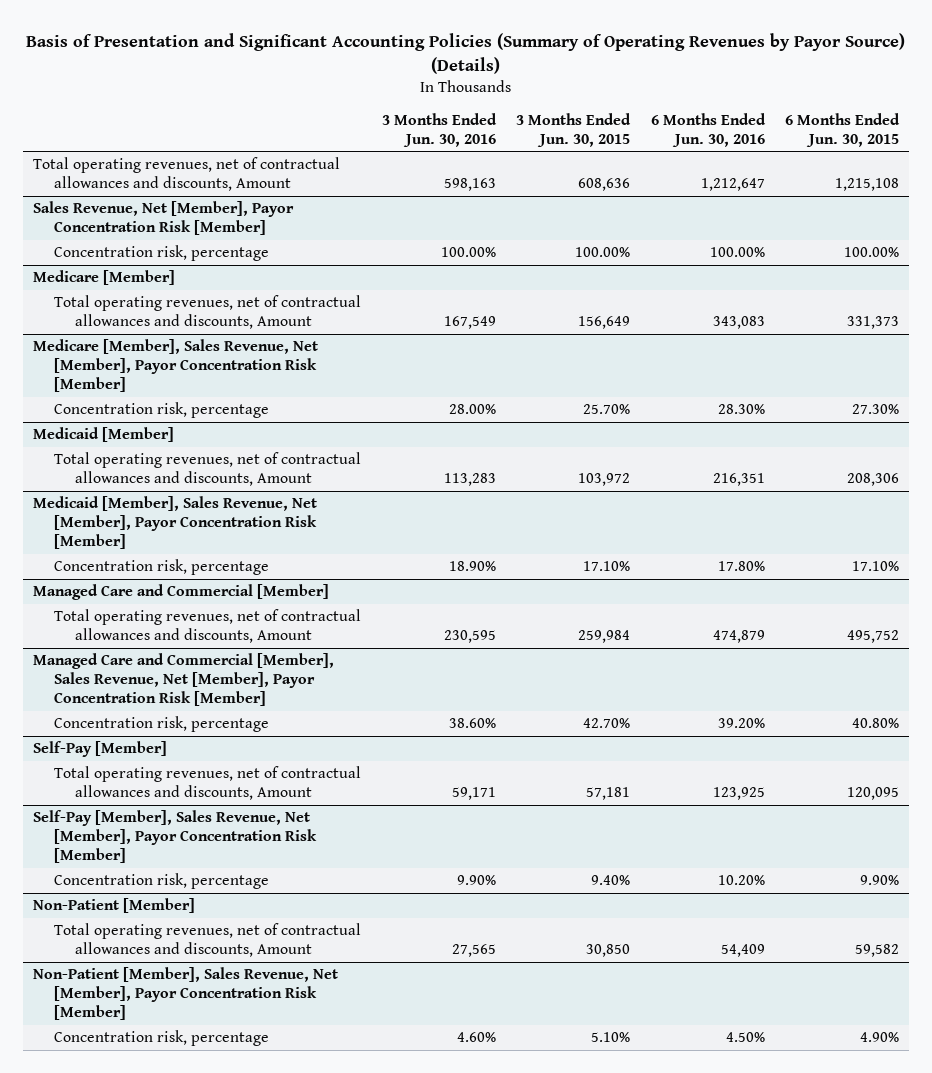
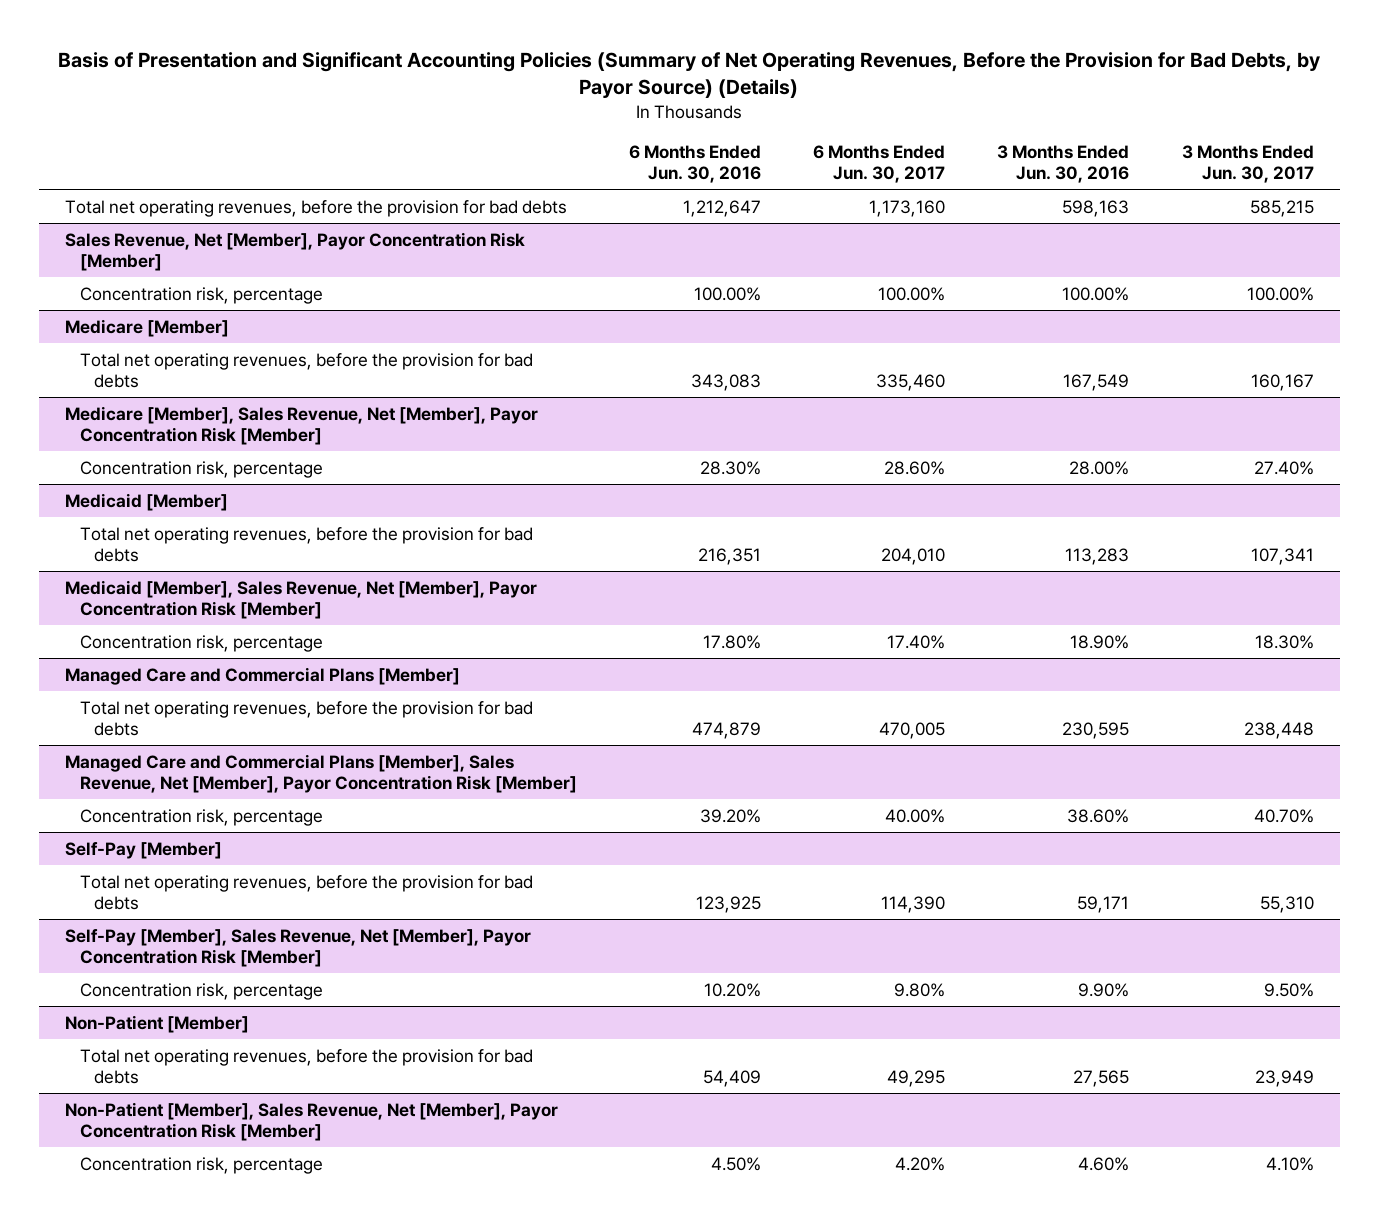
[26,32,906,74] Basis of Presentation and Significant Accounting Policies (Summary of Operating Revenues by Payor Source) (Details) -> [58,51,1321,98] Basis of Presentation and Significant Accounting Policies (Summary of Net Operating Revenues, Before the Provision for Bad Debts, by Payor Source) (Details)
[516,112,632,147] 3 Months Ended Jun. 30, 2015 -> none
[785,112,901,147] 6 Months Ended Jun. 30, 2015 -> none
none -> [813,144,946,184] 6 Months Ended Jun. 30, 2017
none -> [1181,144,1314,184] 3 Months Ended Jun. 30, 2017
[32,157,340,192] Total operating revenues, net of contractual allowances and discounts, Amount -> [65,199,568,217] Total net operating revenues, before the provision for bad debts
[54,295,362,330] Total operating revenues, net of contractual allowances and discounts, Amount -> [79,352,533,389] Total net operating revenues, before the provision for bad debts
[54,452,362,487] Total operating revenues, net of contractual allowances and discounts, Amount -> [79,526,533,563] Total net operating revenues, before the provision for bad debts
[32,584,329,601] Managed Care and Commercial [Member] -> [65,666,461,685] Managed Care and Commercial Plans [Member]
[54,609,362,644] Total operating revenues, net of contractual allowances and discounts, Amount -> [79,700,533,737] Total net operating revenues, before the provision for bad debts
[32,653,334,707] Managed Care and Commercial [Member], Sales Revenue, Net [Member], Payor Concentration Risk [Member] -> [65,753,577,794] Managed Care and Commercial Plans [Member], Sales Revenue, Net [Member], Payor Concentration Risk [Member]
[54,766,362,801] Total operating revenues, net of contractual allowances and discounts, Amount -> [79,874,533,911] Total net operating revenues, before the provision for bad debts
[54,923,362,958] Total operating revenues, net of contractual allowances and discounts, Amount -> [79,1048,533,1085] Total net operating revenues, before the provision for bad debts

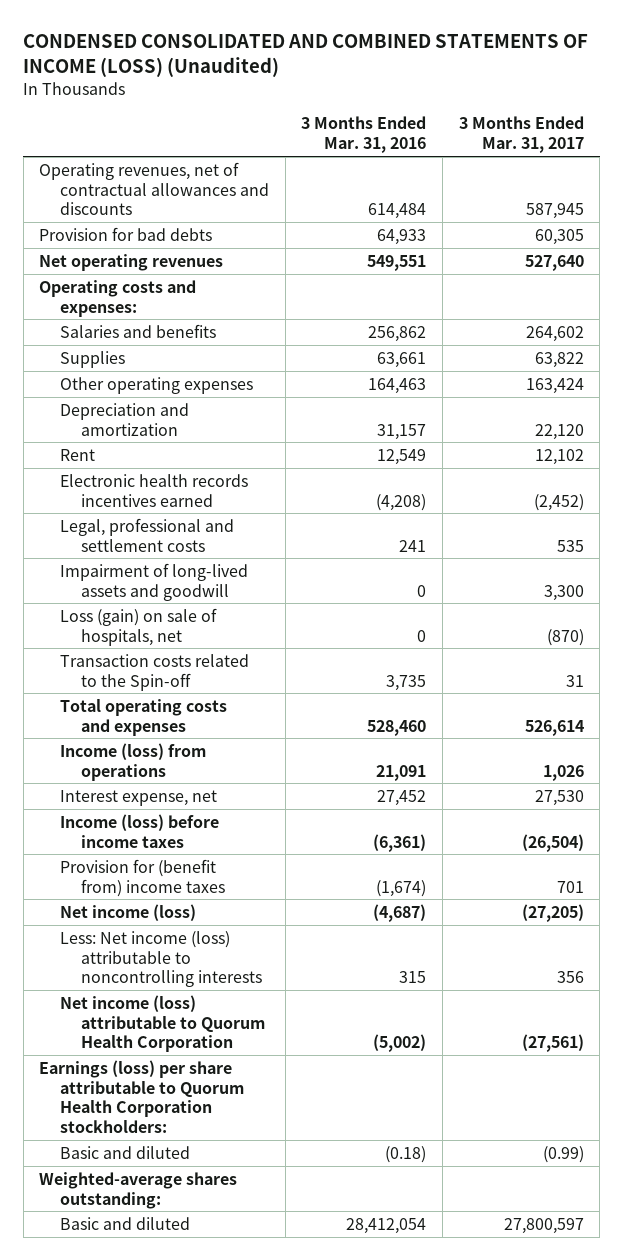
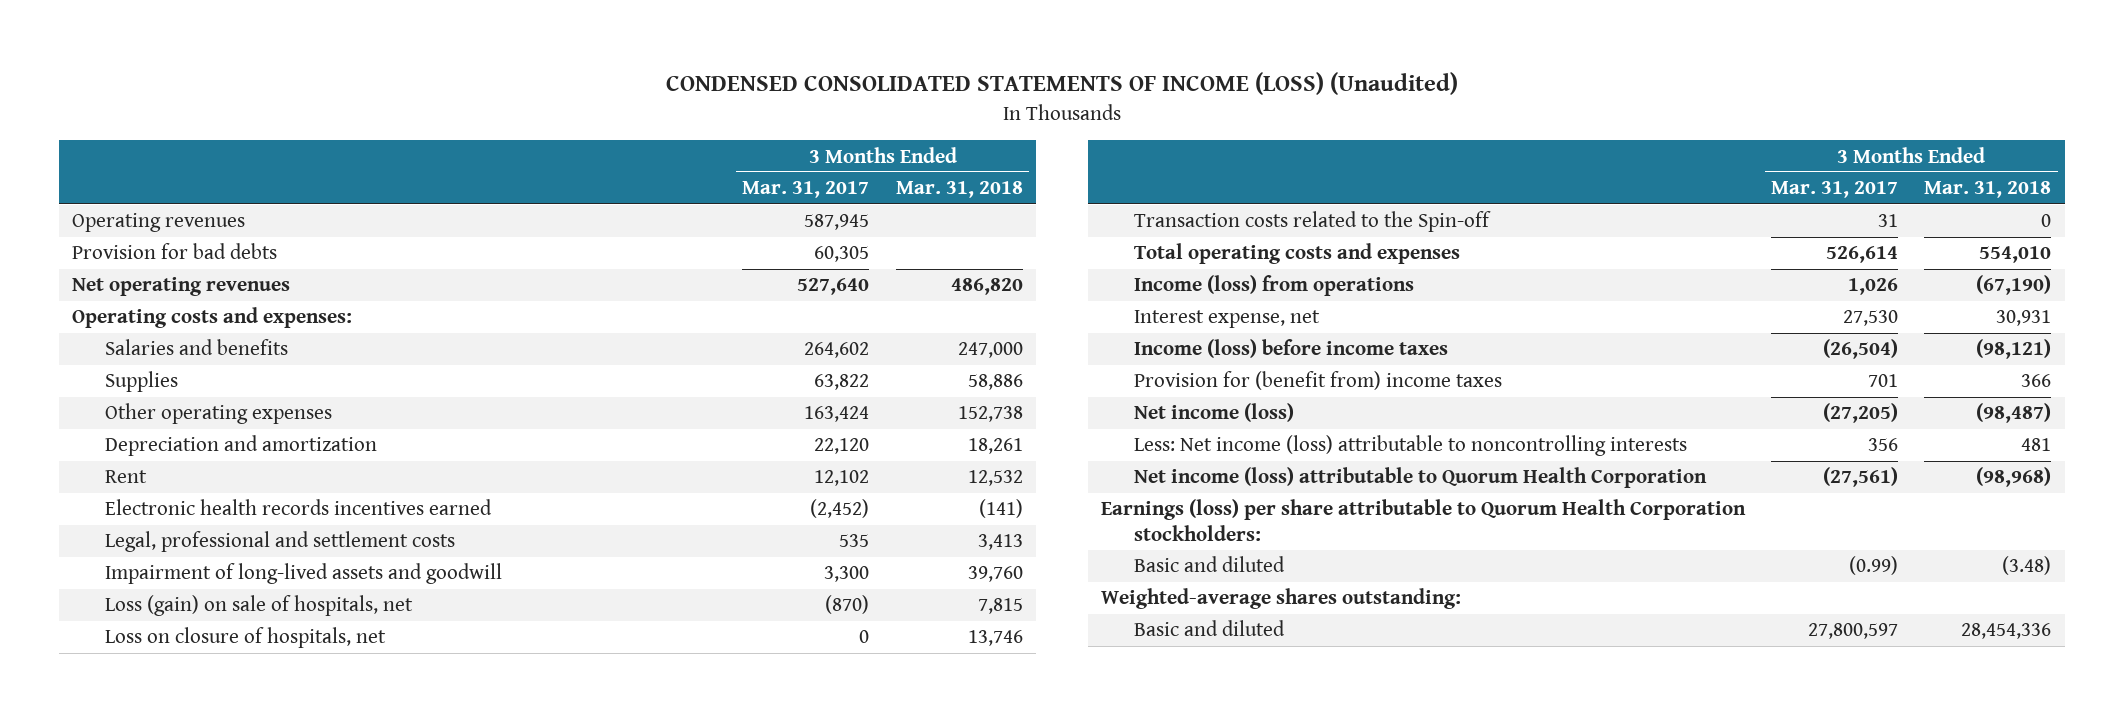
[23,34,589,78] CONDENSED CONSOLIDATED AND COMBINED STATEMENTS OF INCOME (LOSS) (Unaudited) -> [665,72,1458,96] CONDENSED CONSOLIDATED STATEMENTS OF INCOME (LOSS) (Unaudited)
[301,116,427,154] 3 Months Ended Mar. 31, 2016 -> none
none -> [895,181,1023,199] Mar. 31, 2018
[39,161,270,216] Operating revenues, net of contractual allowances and discounts -> [72,213,246,233] Operating revenues
none -> [104,627,386,649] Loss on closure of hospitals, net

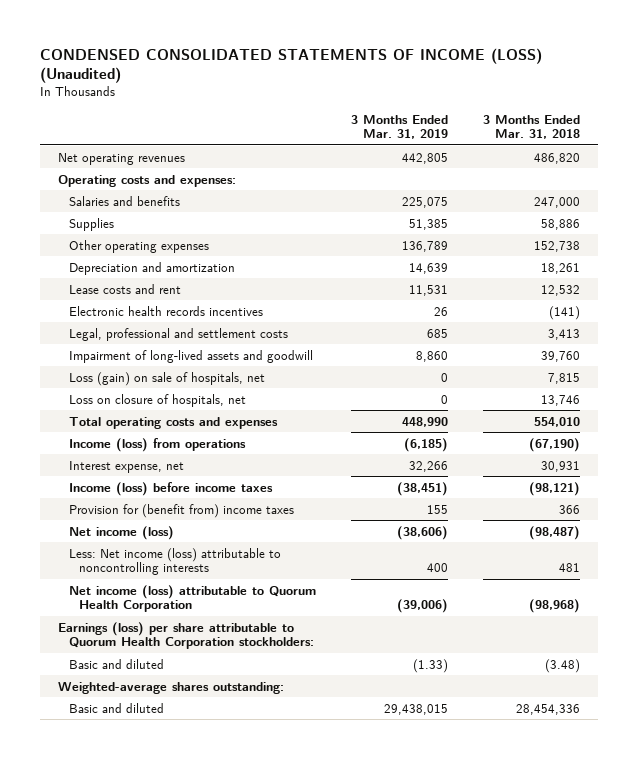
[742,181,870,199] Mar. 31, 2017 -> none
none -> [350,114,448,139] 3 Months Ended Mar. 31, 2019
[72,213,246,233] Operating revenues -> none
[72,243,278,260] Provision for bad debts -> none
[104,470,147,484] Rent -> [68,283,181,294] Lease costs and rent
[104,499,492,516] Electronic health records incentives earned -> [68,305,263,316] Electronic health records incentives
[1133,211,1491,233] Transaction costs related to the Spin-off -> none

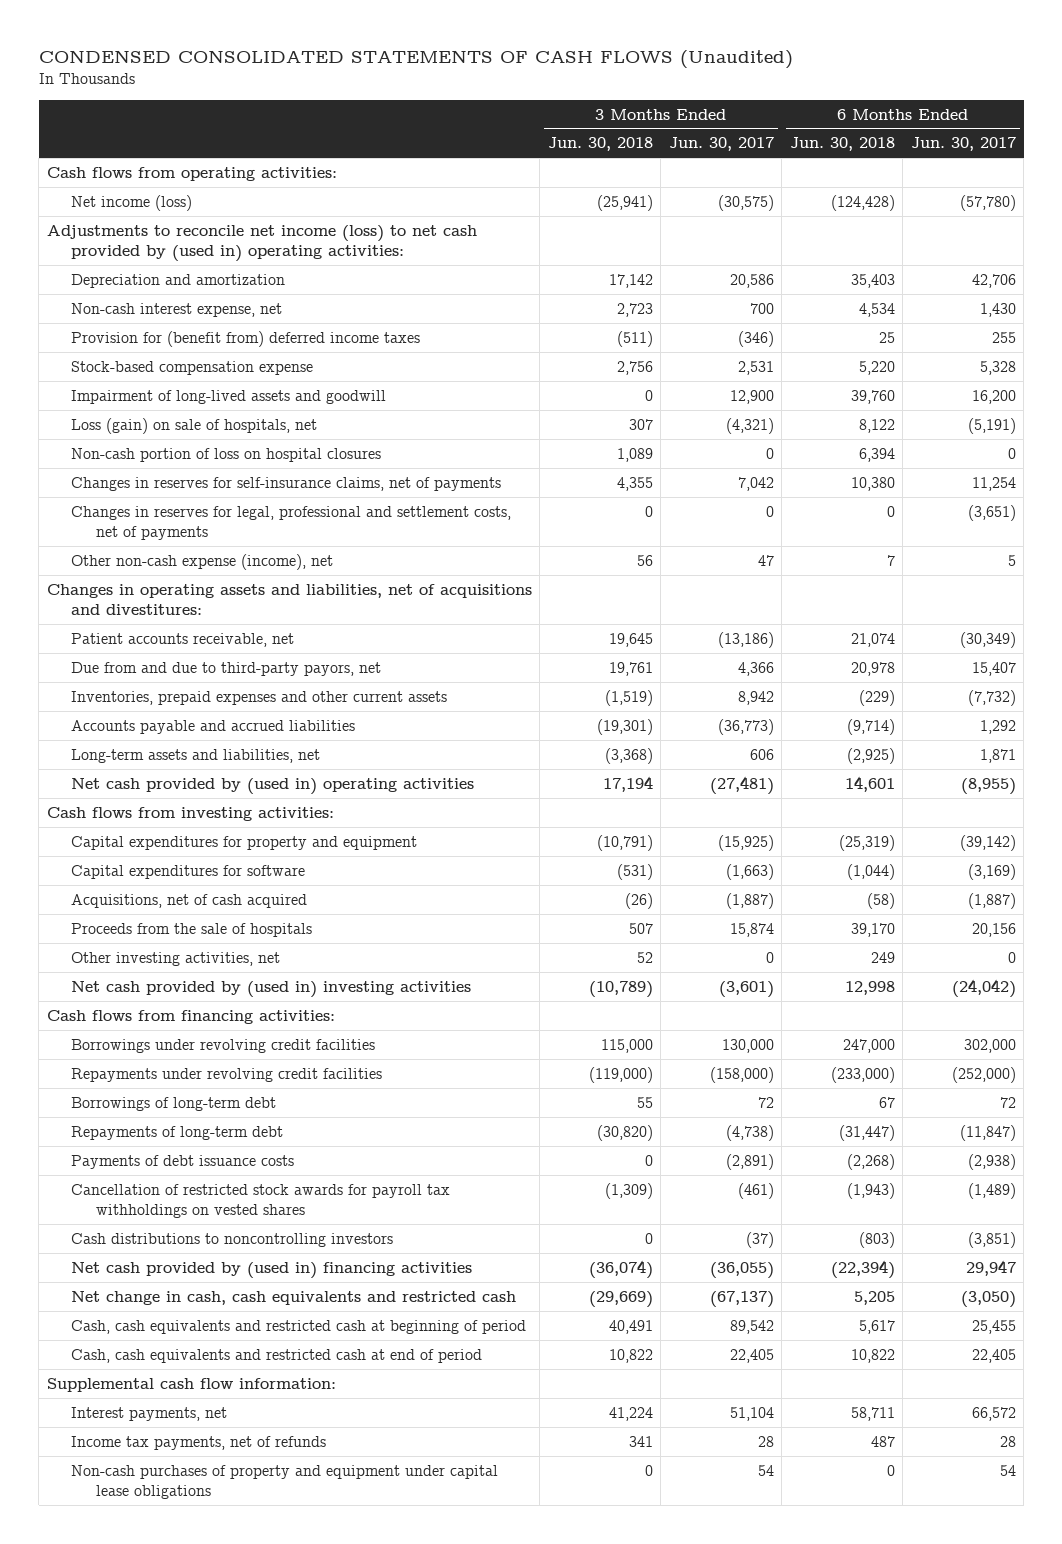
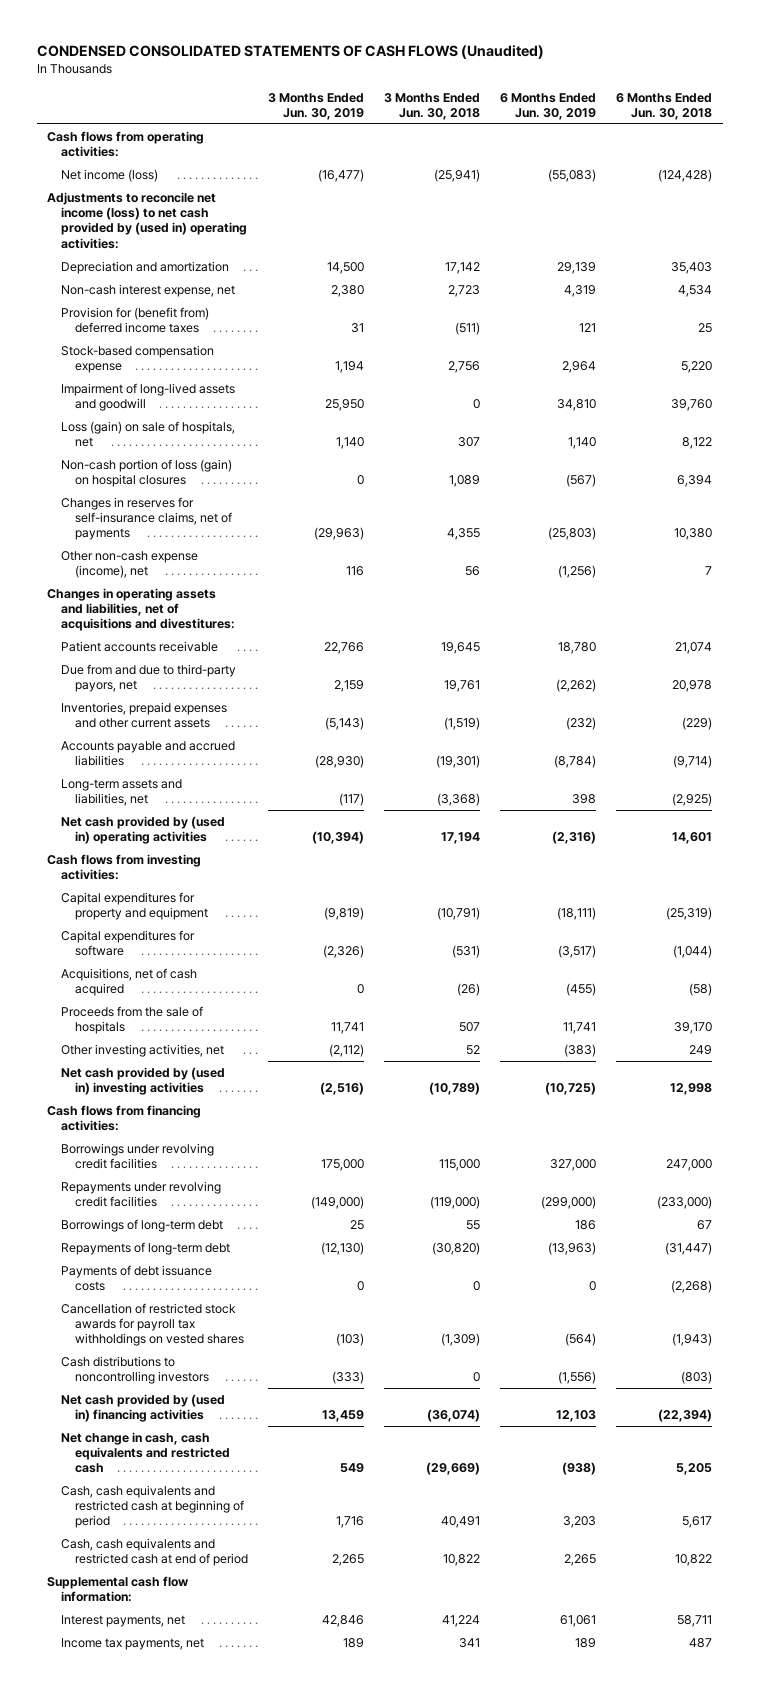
[668,137,774,152] Jun. 30, 2017 -> none
[910,137,1016,152] Jun. 30, 2017 -> none
none -> [267,92,364,120] 3 Months Ended Jun. 30, 2019
none -> [500,92,597,120] 6 Months Ended Jun. 30, 2019
[71,447,382,462] Non-cash portion of loss on hospital closures -> [60,458,232,488] Non-cash portion of loss (gain) on hospital closures
[71,505,512,540] Changes in reserves for legal, professional and settlement costs, net of payments -> none
[71,632,295,647] Patient accounts receivable, net -> [60,640,218,652] Patient accounts receivable
[71,1464,499,1499] Non-cash purchases of property and equipment under capital lease obligations -> none
[71,1435,327,1450] Income tax payments, net of refunds -> [60,1637,204,1650] Income tax payments, net

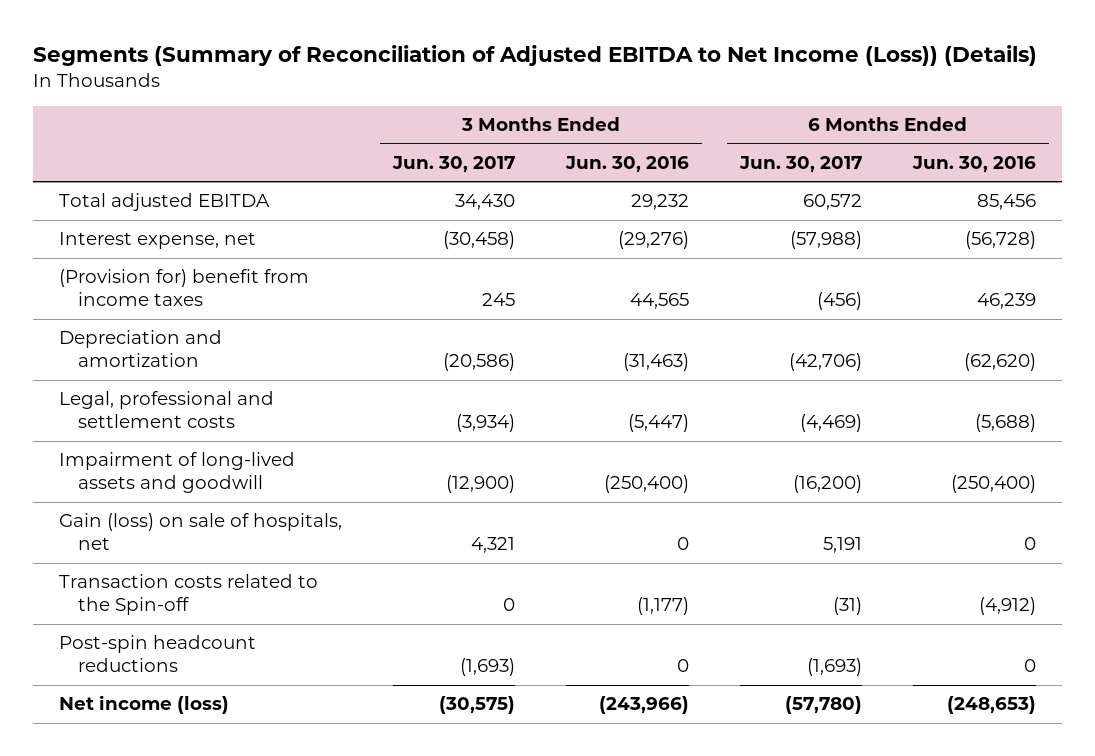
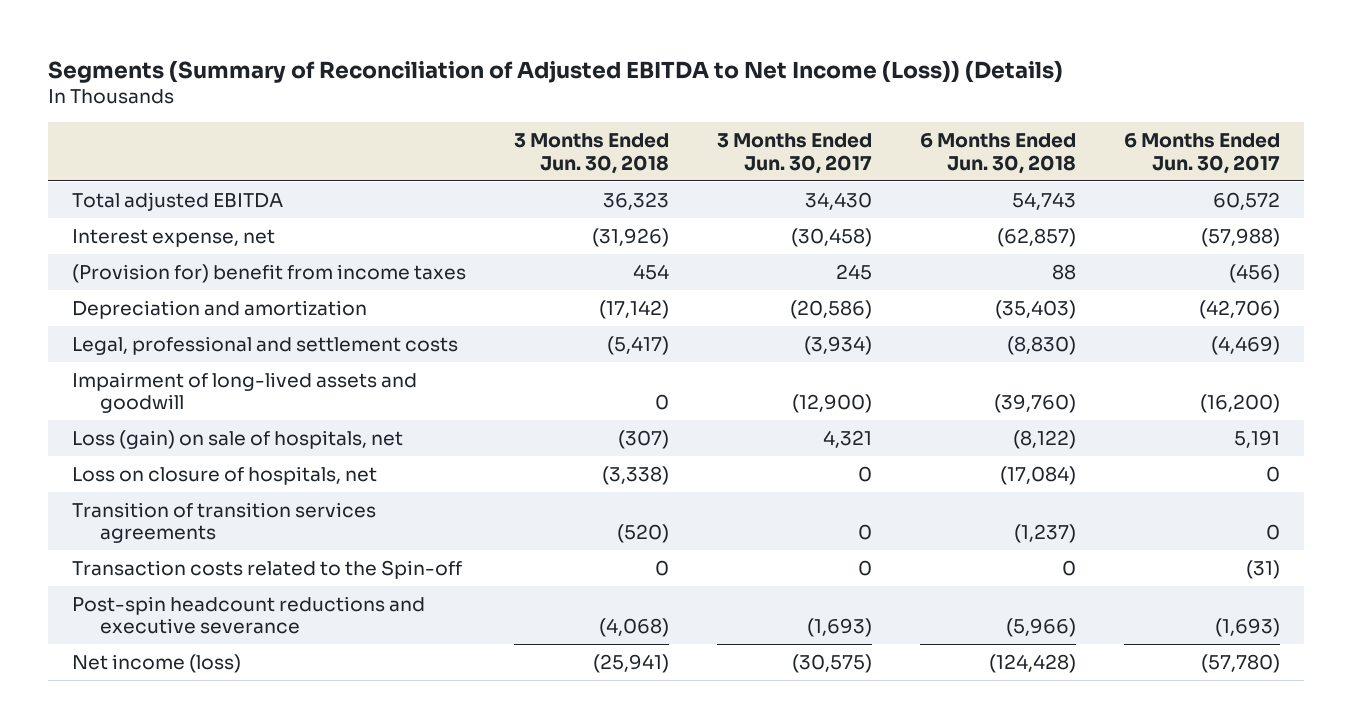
[565,156,690,173] Jun. 30, 2016 -> none
[912,156,1037,173] Jun. 30, 2016 -> none
none -> [514,133,670,174] 3 Months Ended Jun. 30, 2018
none -> [919,133,1076,174] 6 Months Ended Jun. 30, 2018
[58,513,342,551] Gain (loss) on sale of hospitals, net -> [72,430,404,450] Loss (gain) on sale of hospitals, net
none -> [72,466,378,486] Loss on closure of hospitals, net
none -> [72,502,377,544] Transition of transition services agreements
[58,635,256,673] Post-spin headcount reductions -> [72,596,426,635] Post-spin headcount reductions and executive severance

